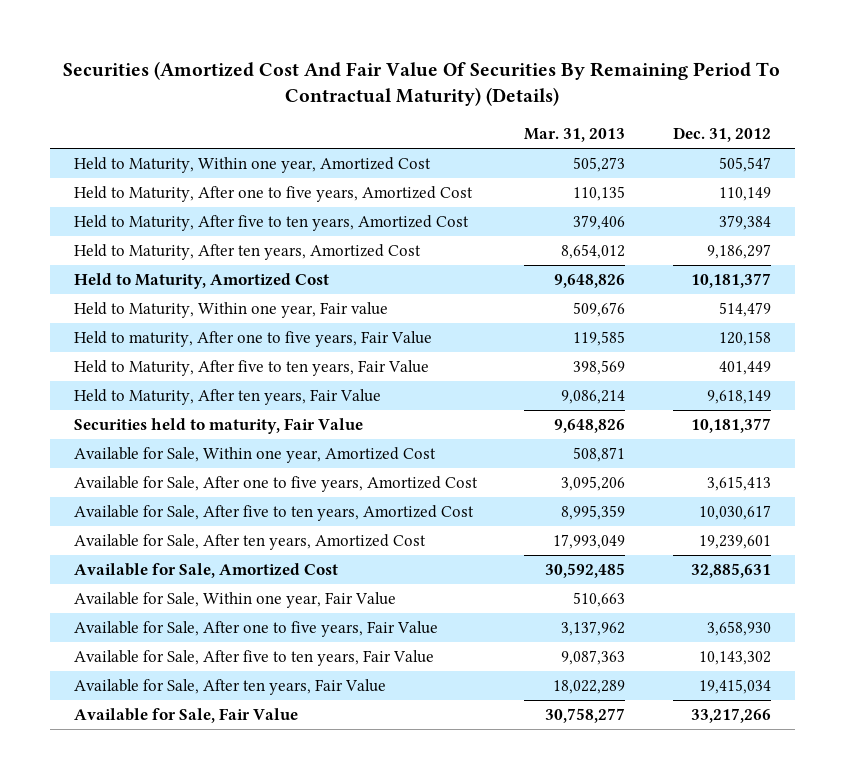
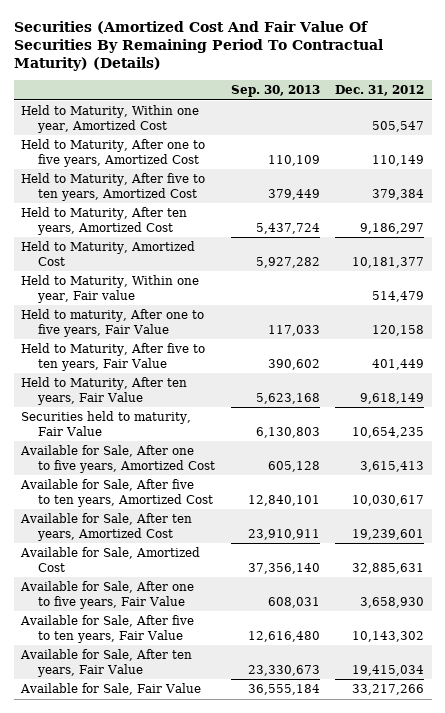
[524,128,626,143] Mar. 31, 2013 -> none
none -> [230,85,320,98] Sep. 30, 2013
[73,447,436,464] Available for Sale, Within one year, Amortized Cost -> none
[691,418,772,434] 10,181,377 -> [352,426,425,438] 10,654,235
[73,592,396,609] Available for Sale, Within one year, Fair Value -> none

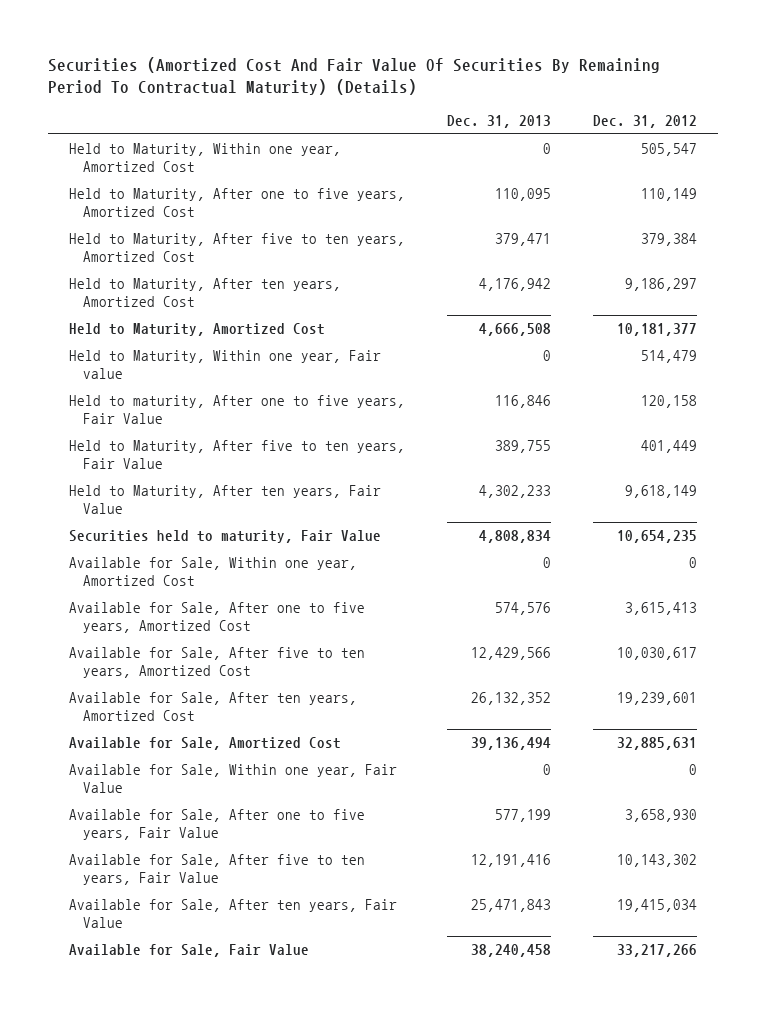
[230,85,320,98] Sep. 30, 2013 -> none
none -> [447,114,552,128] Dec. 31, 2013
none -> [68,557,357,586] Available for Sale, Within one year, Amortized Cost
none -> [68,764,397,793] Available for Sale, Within one year, Fair Value

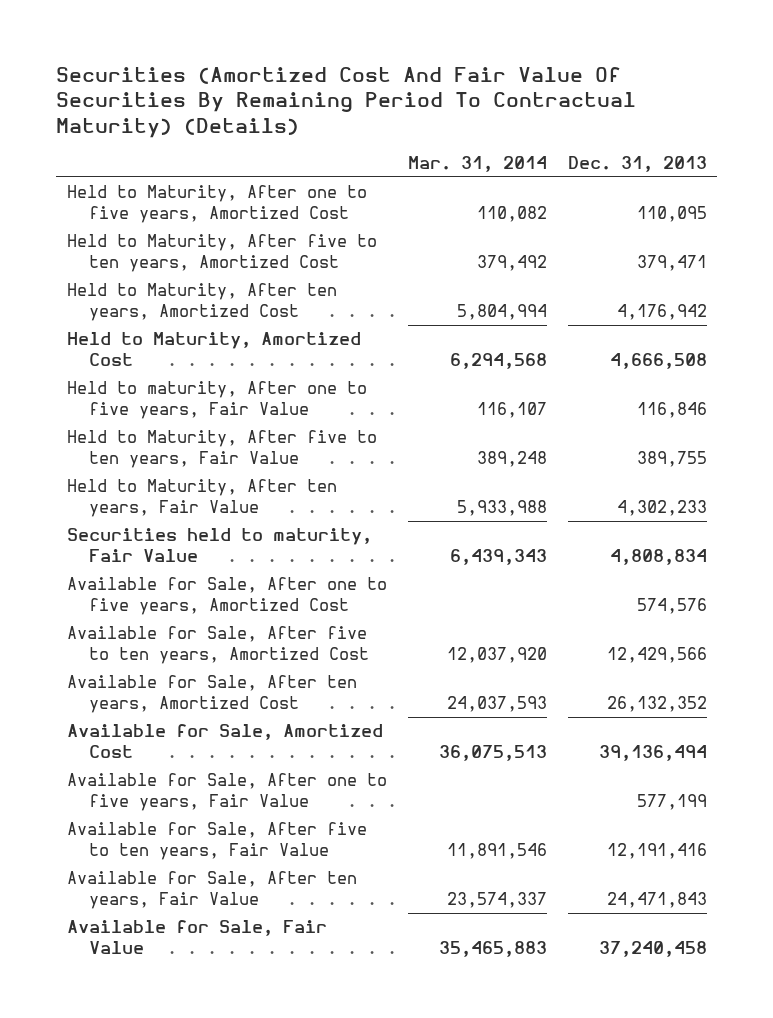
[593,114,698,128] Dec. 31, 2012 -> none
none -> [407,156,547,173] Mar. 31, 2014
[68,143,341,172] Held to Maturity, Within one year, Amortized Cost -> none
[68,350,381,379] Held to Maturity, Within one year, Fair value -> none
[68,557,357,586] Available for Sale, Within one year, Amortized Cost -> none
[68,764,397,793] Available for Sale, Within one year, Fair Value -> none
[471,899,552,913] 25,471,843 -> [606,892,707,909] 24,471,843
[471,944,552,958] 38,240,458 -> [598,941,707,958] 37,240,458

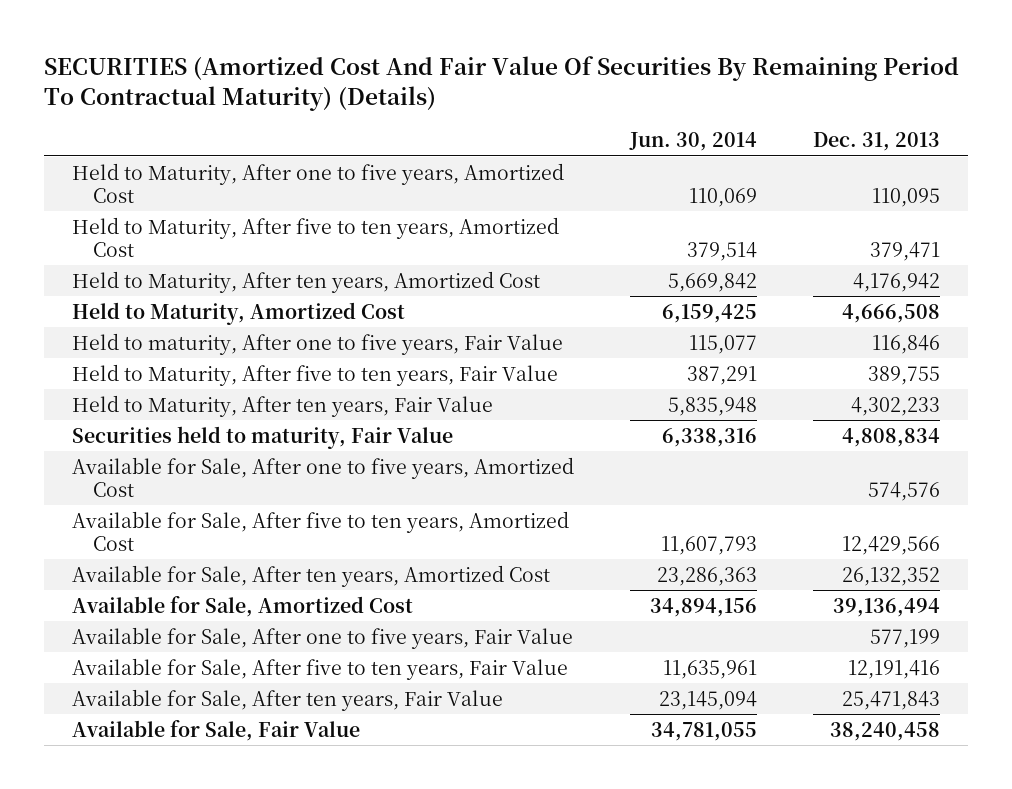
[56,66,637,138] Securities (Amortized Cost And Fair Value Of Securities By Remaining Period To Contractual Maturity) (Details) -> [44,55,960,112] SECURITIES (Amortized Cost And Fair Value Of Securities By Remaining Period To Contractual Maturity) (Details)
[407,156,547,173] Mar. 31, 2014 -> none
none -> [629,132,758,152] Jun. 30, 2014
[606,892,707,909] 24,471,843 -> [841,690,940,710] 25,471,843
[598,941,707,958] 37,240,458 -> [829,721,940,741] 38,240,458

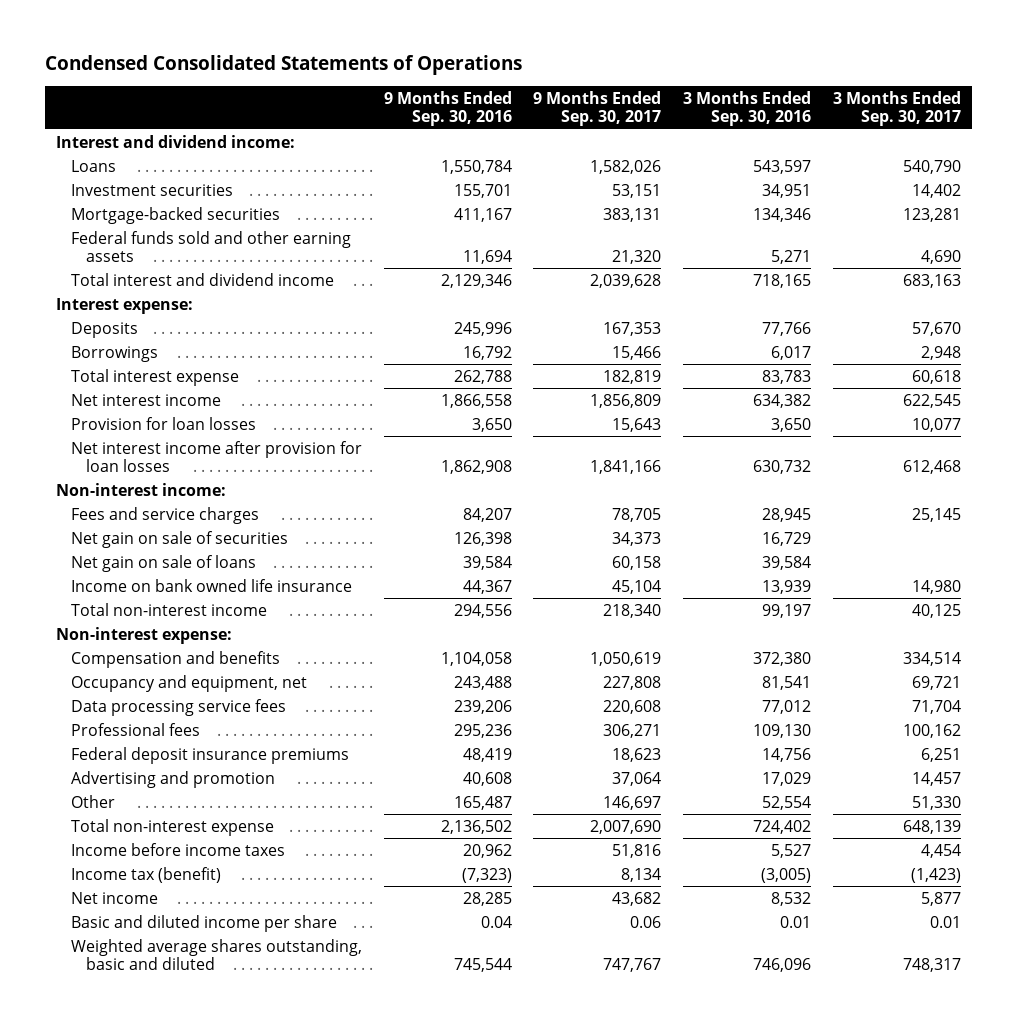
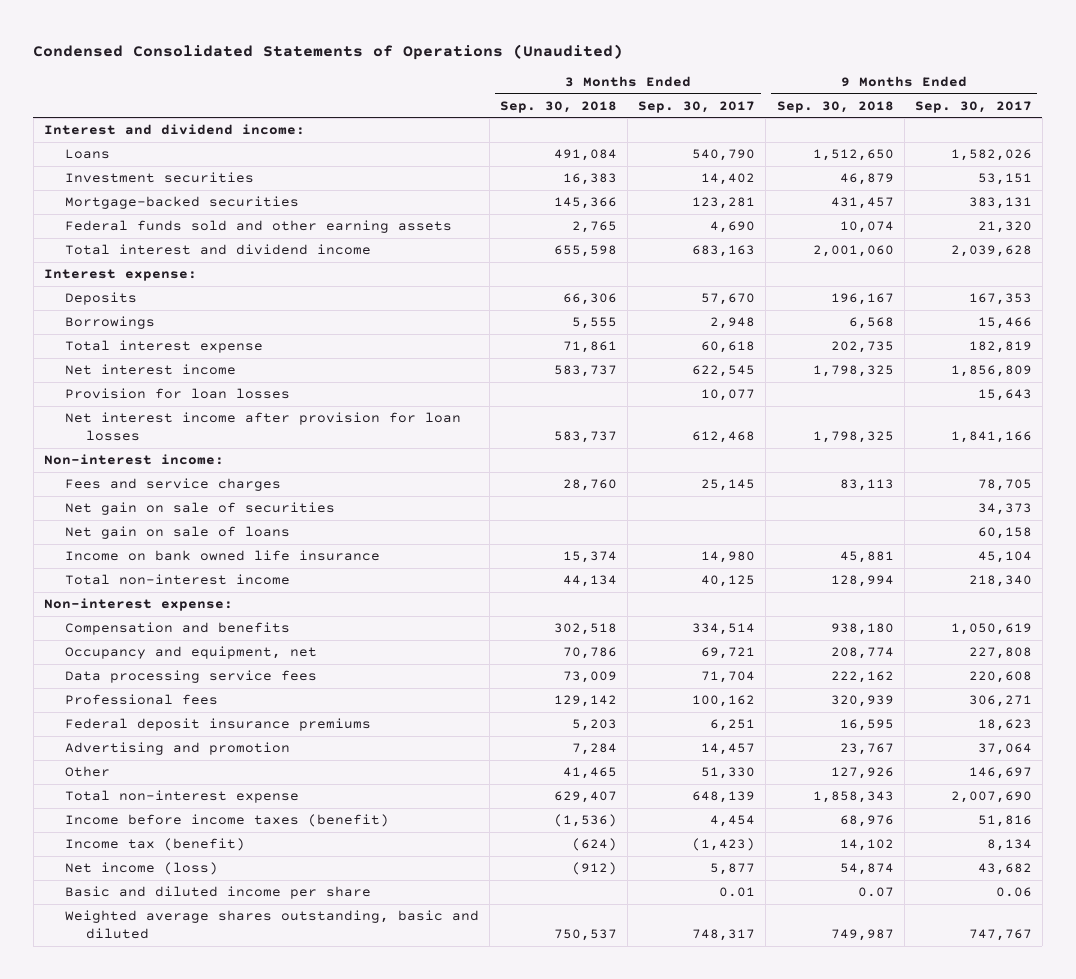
[44,54,522,75] Condensed Consolidated Statements of Operations -> [33,43,624,60] Condensed Consolidated Statements of Operations (Unaudited)
[383,90,512,127] 9 Months Ended Sep. 30, 2016 -> none
[683,90,812,127] 3 Months Ended Sep. 30, 2016 -> none
none -> [500,100,618,113] Sep. 30, 2018
none -> [776,100,894,113] Sep. 30, 2018
[70,842,285,856] Income before income taxes -> [65,814,390,828] Income before income taxes (benefit)
[70,891,158,904] Net income -> [65,862,219,876] Net income (loss)

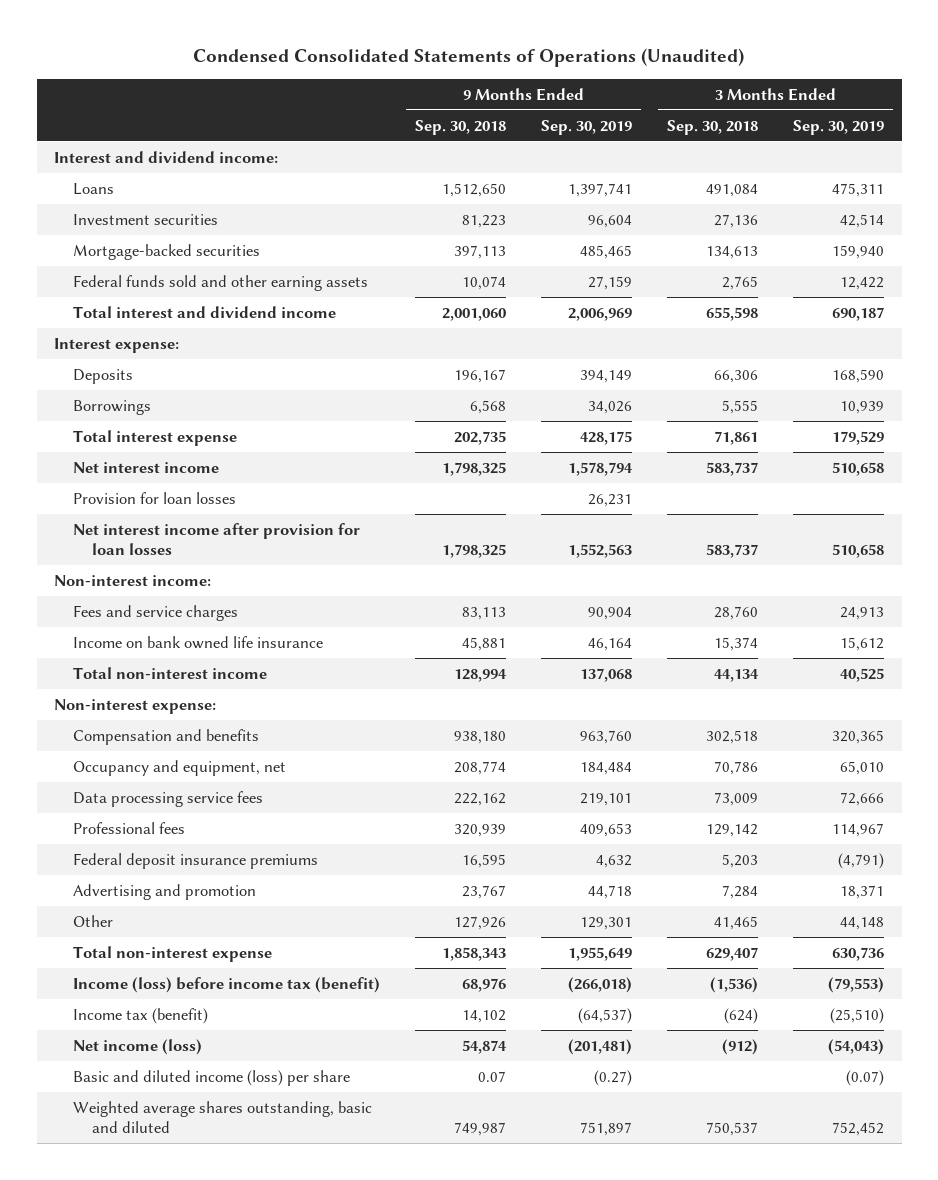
[638,100,756,113] Sep. 30, 2017 -> none
[914,100,1032,113] Sep. 30, 2017 -> none
none -> [541,119,633,135] Sep. 30, 2019
none -> [793,119,885,135] Sep. 30, 2019
[563,173,618,186] 16,383 -> [714,213,759,228] 27,136
[839,173,894,186] 46,879 -> [462,214,507,228] 81,223
[554,197,618,210] 145,366 -> [706,245,759,259] 134,613
[830,197,894,210] 431,457 -> [454,244,507,259] 397,113
[65,502,336,516] Net gain on sale of securities -> none
[65,526,291,540] Net gain on sale of loans -> none
[65,814,390,828] Income before income taxes (benefit) -> [73,976,381,993] Income (loss) before income tax (benefit)
[65,886,372,900] Basic and diluted income per share -> [73,1069,351,1086] Basic and diluted income (loss) per share

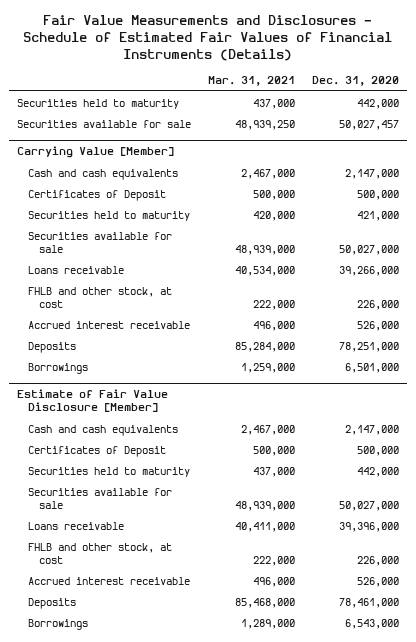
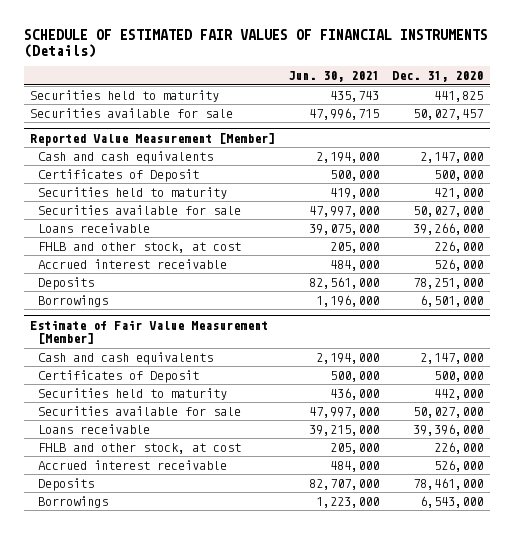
[23,15,393,61] Fair Value Measurements and Disclosures - Schedule of Estimated Fair Values of Financial Instruments (Details) -> [23,29,488,59] SCHEDULE OF ESTIMATED FAIR VALUES OF FINANCIAL INSTRUMENTS (Details)
[208,76,296,87] Mar. 31, 2021 -> none
none -> [288,71,380,83] Jun. 30, 2021
[356,98,399,109] 442,000 -> [434,91,484,103] 441,825
[17,146,175,159] Carrying Value [Member] -> [30,132,276,146] Reported Value Measurement [Member]
[17,389,169,413] Estimate of Fair Value Disclosure [Member] -> [30,319,269,345] Estimate of Fair Value Measurement [Member]

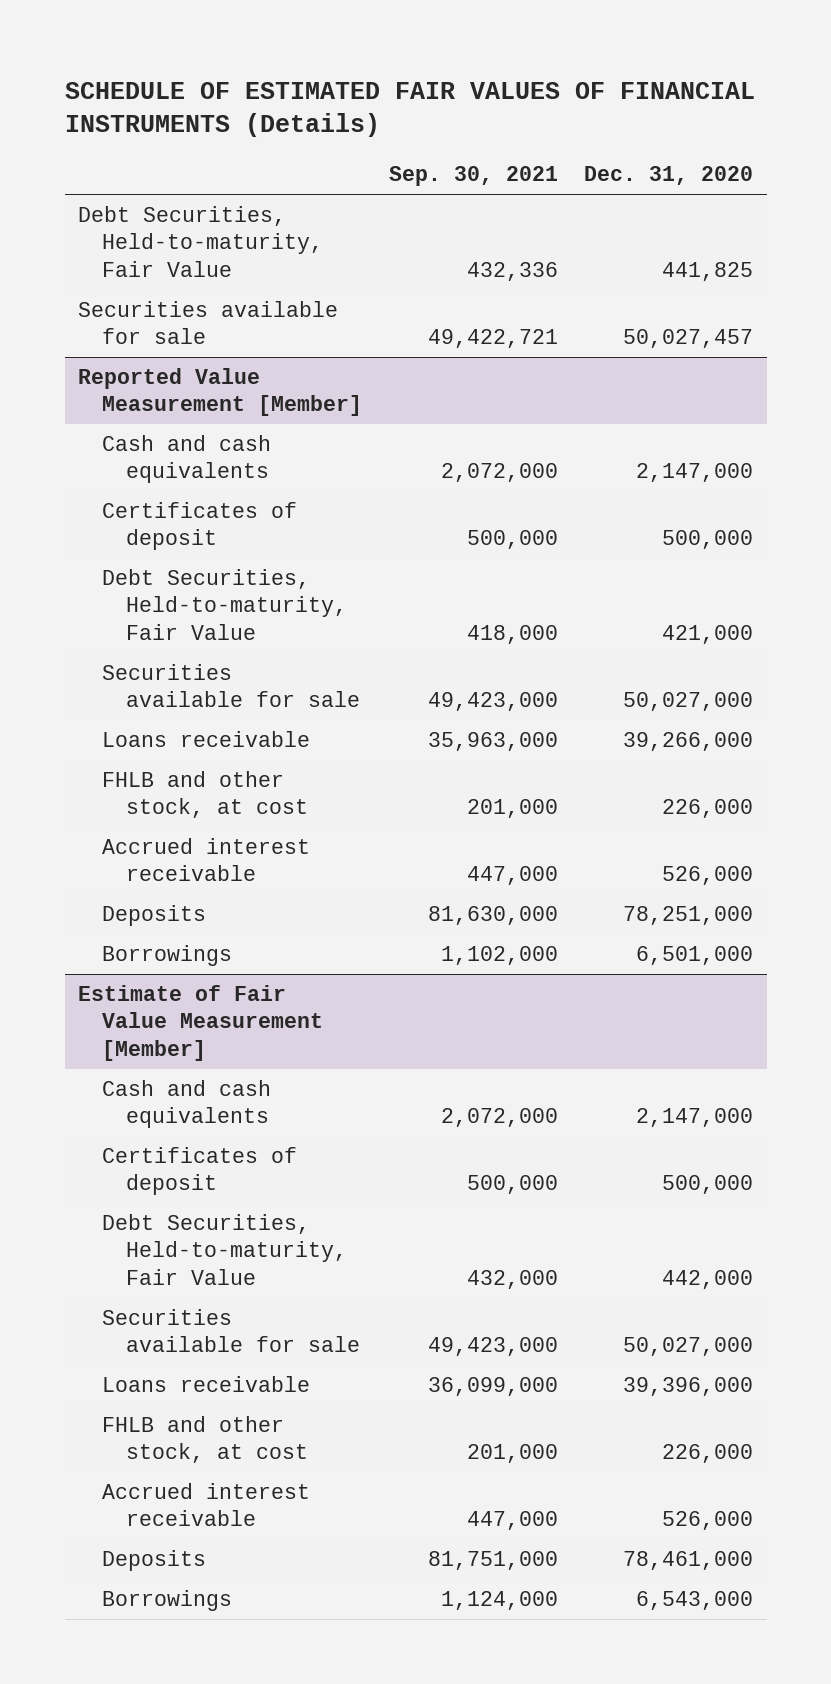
[288,71,380,83] Jun. 30, 2021 -> none
none -> [388,166,558,187] Sep. 30, 2021
[30,90,220,103] Securities held to maturity -> [78,206,323,277] Debt Securities, Held-to-maturity, Fair Value
[38,169,200,183] Certificates of Deposit -> [101,502,297,551] Certificates of deposit
[38,187,228,200] Securities held to maturity -> [101,569,347,640] Debt Securities, Held-to-maturity, Fair Value
[38,370,200,384] Certificates of Deposit -> [101,1147,297,1196] Certificates of deposit
[38,388,228,401] Securities held to maturity -> [101,1214,347,1285] Debt Securities, Held-to-maturity, Fair Value

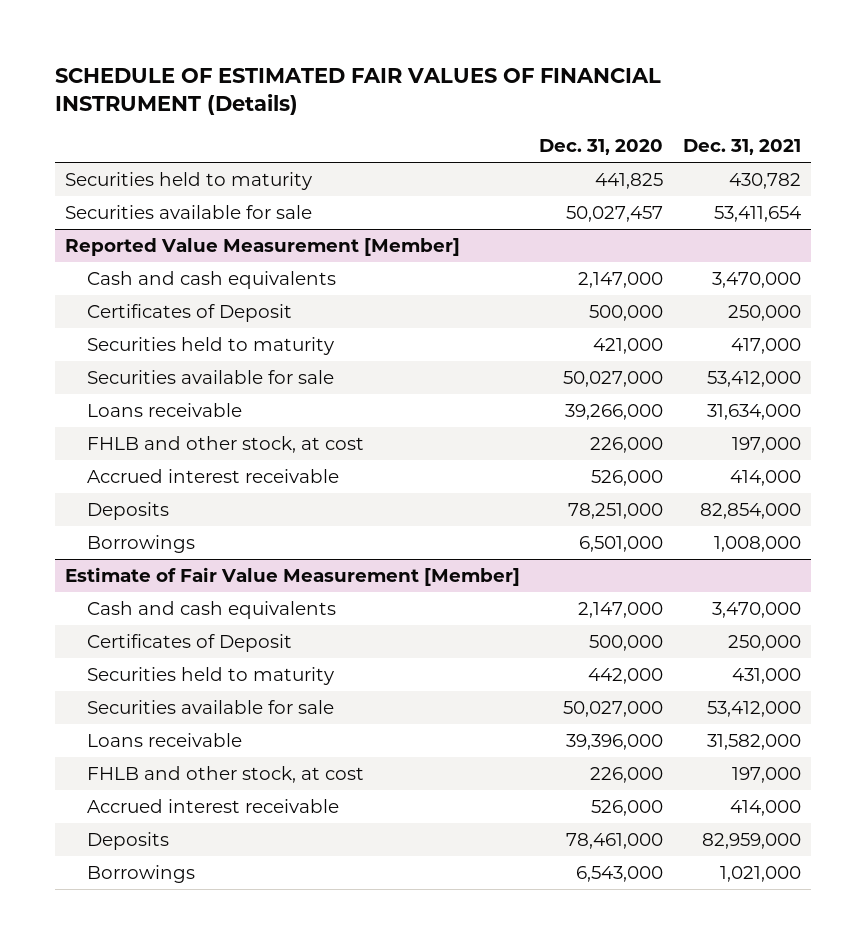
[64,81,755,138] SCHEDULE OF ESTIMATED FAIR VALUES OF FINANCIAL INSTRUMENTS (Details) -> [54,68,661,116] SCHEDULE OF ESTIMATED FAIR VALUES OF FINANCIAL INSTRUMENT (Details)
[388,166,558,187] Sep. 30, 2021 -> none
none -> [683,139,802,156] Dec. 31, 2021
[78,206,323,277] Debt Securities, Held-to-maturity, Fair Value -> [64,171,312,190] Securities held to maturity
[101,502,297,551] Certificates of deposit -> [86,303,292,322] Certificates of Deposit
[101,569,347,640] Debt Securities, Held-to-maturity, Fair Value -> [86,336,334,355] Securities held to maturity
[101,1147,297,1196] Certificates of deposit -> [86,633,292,652] Certificates of Deposit
[101,1214,347,1285] Debt Securities, Held-to-maturity, Fair Value -> [86,666,334,685] Securities held to maturity

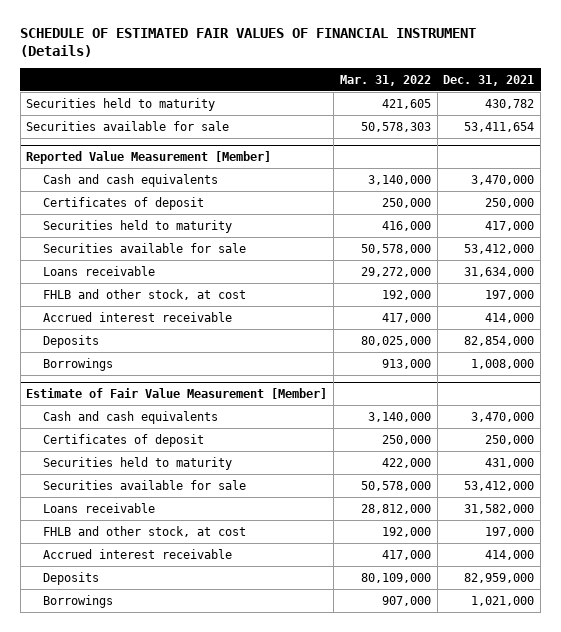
[539,139,664,156] Dec. 31, 2020 -> none
none -> [339,74,431,86] Mar. 31, 2022
[86,303,292,322] Certificates of Deposit -> [43,196,205,210] Certificates of deposit
[86,633,292,652] Certificates of Deposit -> [43,433,205,447] Certificates of deposit

